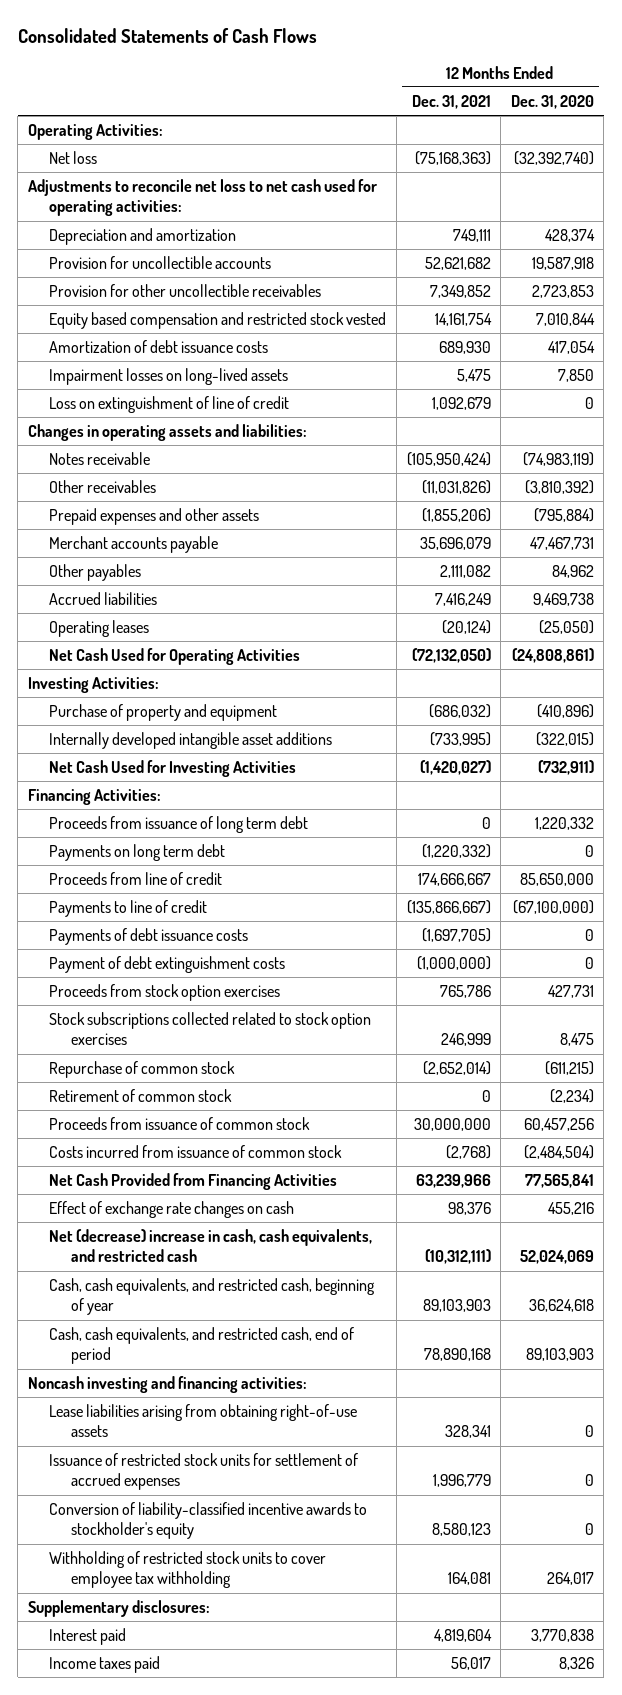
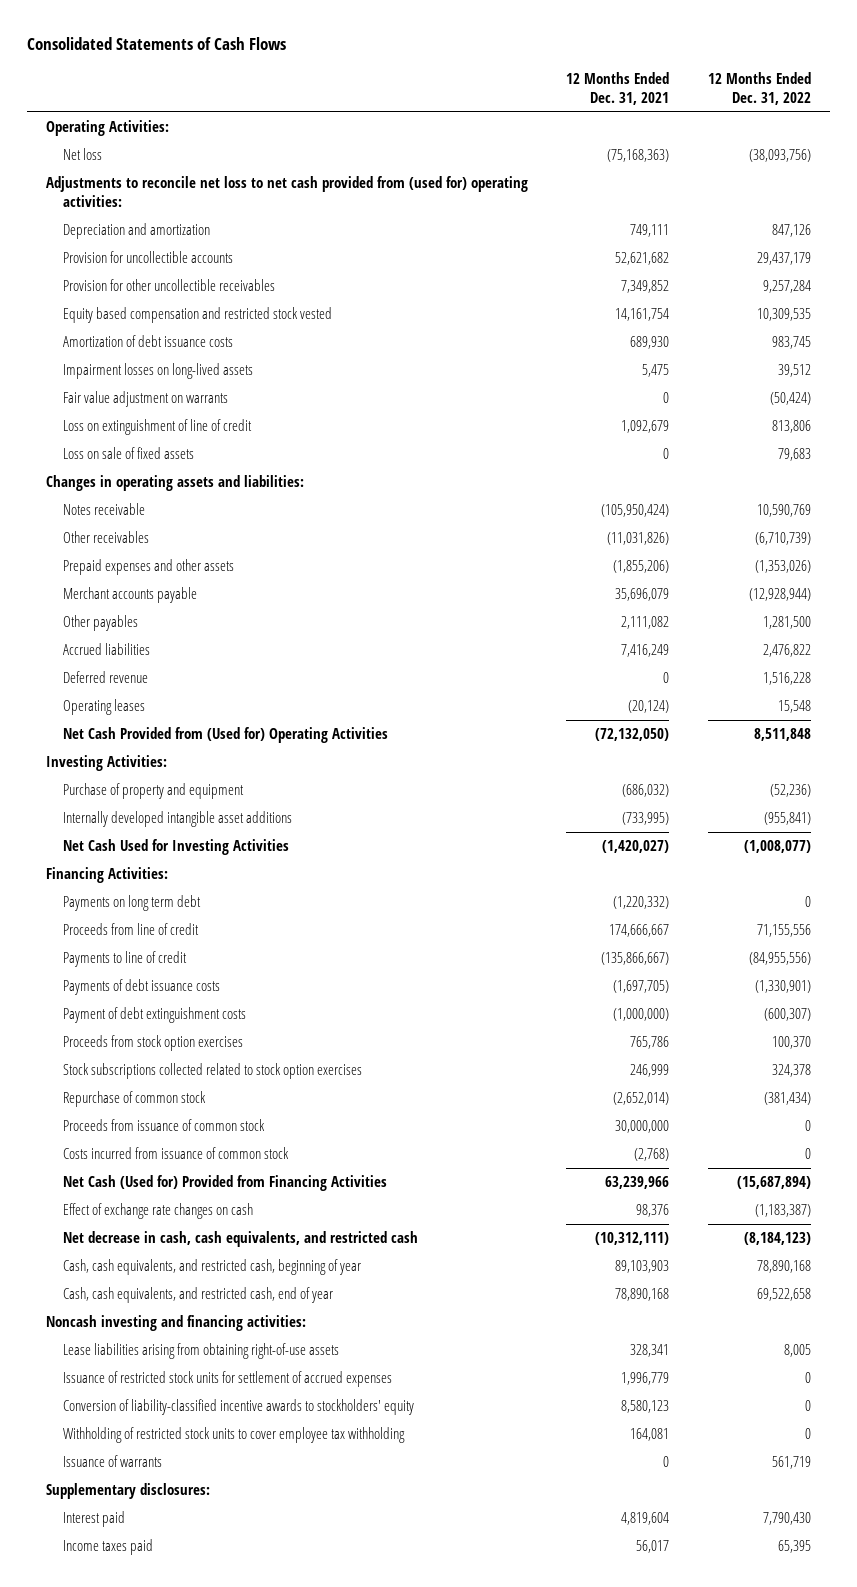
[510,94,594,109] Dec. 31, 2020 -> none
none -> [707,72,811,106] 12 Months Ended Dec. 31, 2022
[27,178,377,217] Adjustments to reconcile net loss to net cash used for operating activities: -> [45,176,528,208] Adjustments to reconcile net loss to net cash provided from (used for) operating activities:
none -> [62,391,228,408] Fair value adjustment on warrants
none -> [62,447,194,460] Loss on sale of fixed assets
none -> [62,671,148,684] Deferred revenue
[49,647,301,665] Net Cash Used for Operating Activities -> [62,727,388,744] Net Cash Provided from (Used for) Operating Activities
[49,815,309,833] Proceeds from issuance of long term debt -> none
[49,1088,233,1102] Retirement of common stock -> none
[49,1172,338,1190] Net Cash Provided from Financing Activities -> [62,1175,387,1192] Net Cash (Used for) Provided from Financing Activities
[49,1228,373,1263] Net (decrease) increase in cash, cash equivalents, and restricted cash -> [62,1231,418,1248] Net decrease in cash, cash equivalents, and restricted cash
[49,1326,355,1365] Cash, cash equivalents, and restricted cash, end of period -> [62,1287,333,1304] Cash, cash equivalents, and restricted cash, end of year
[49,1501,368,1540] Conversion of liability-classified incentive awards to stockholder's equity -> [62,1399,414,1416] Conversion of liability-classified incentive awards to stockholders' equity
none -> [62,1455,162,1468] Issuance of warrants

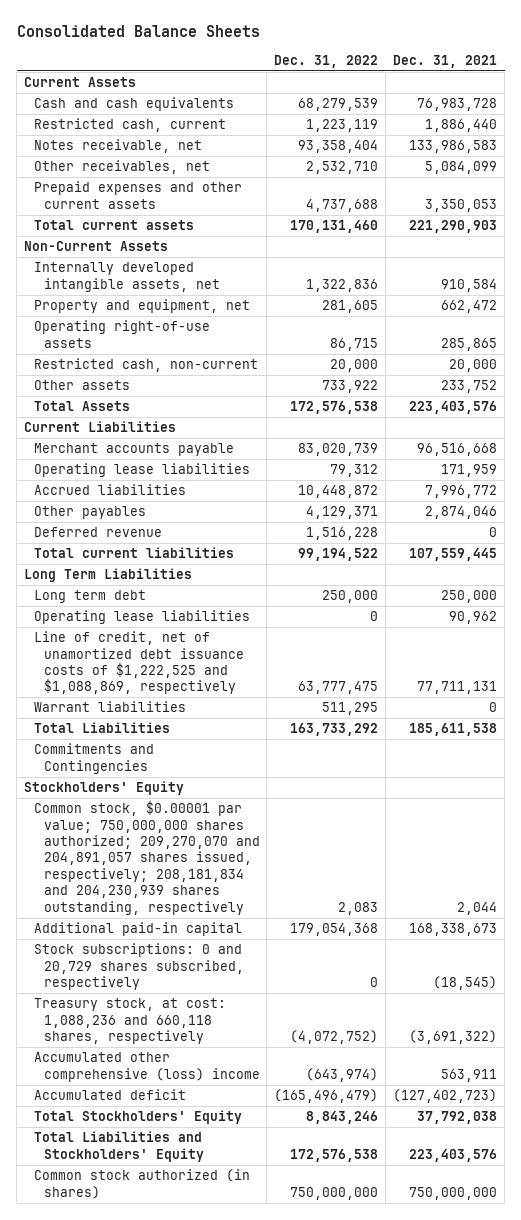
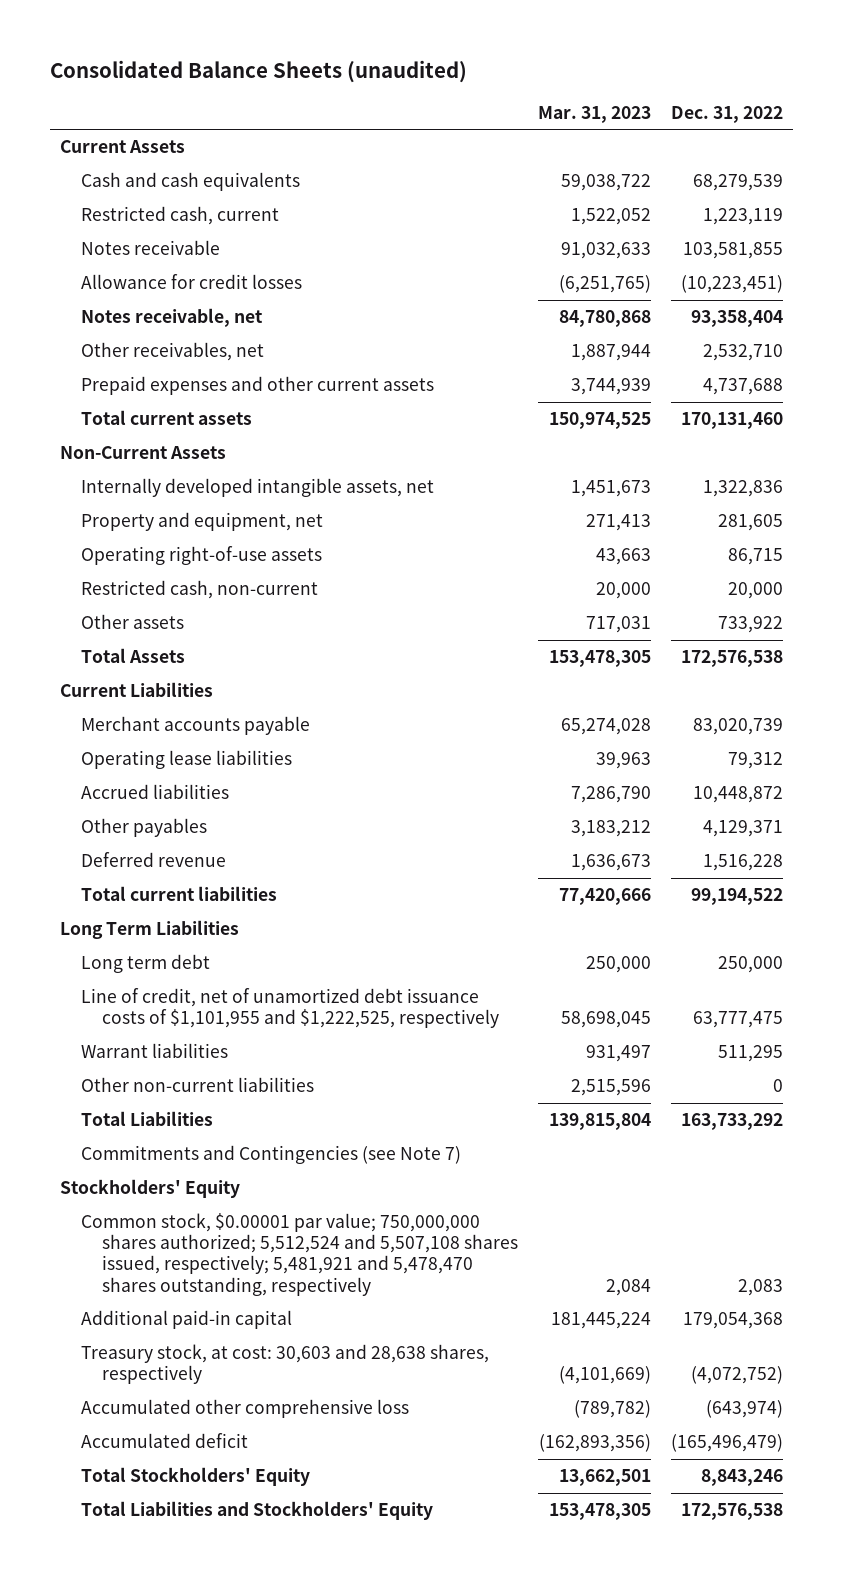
[16,24,260,37] Consolidated Balance Sheets -> [50,59,468,83] Consolidated Balance Sheets (unaudited)
[393,54,498,68] Dec. 31, 2021 -> none
none -> [537,105,651,123] Mar. 31, 2023
none -> [81,240,221,256] Notes receivable
none -> [81,274,303,290] Allowance for credit losses
[33,610,250,625] Operating lease liabilities -> none
[33,631,244,695] Line of credit, net of unamortized debt issuance costs of $1,222,525 and $1,088,869, respectively -> [81,988,500,1029] Line of credit, net of unamortized debt issuance costs of $1,101,955 and $1,222,525, respectively
none -> [81,1077,315,1093] Other non-current liabilities
[33,743,154,774] Commitments and Contingencies -> [81,1145,462,1165] Commitments and Contingencies (see Note 7)
[33,800,260,915] Common stock, $0.00001 par value; 750,000,000 shares authorized; 209,270,070 and 204,891,057 shares issued, respectively; 208,181,834 and 204,230,939 shares outstanding, respectively -> [81,1213,519,1296] Common stock, $0.00001 par value; 750,000,000 shares authorized; 5,512,524 and 5,507,108 shares issued, respectively; 5,481,921 and 5,478,470 shares outstanding, respectively
[33,943,244,991] Stock subscriptions: 0 and 20,729 shares subscribed, respectively -> none
[33,998,226,1045] Treasury stock, at cost: 1,088,236 and 660,118 shares, respectively -> [81,1344,490,1385] Treasury stock, at cost: 30,603 and 28,638 shares, respectively
[33,1052,260,1082] Accumulated other comprehensive (loss) income -> [81,1399,410,1419] Accumulated other comprehensive loss
[33,1169,250,1199] Common stock authorized (in shares) -> none

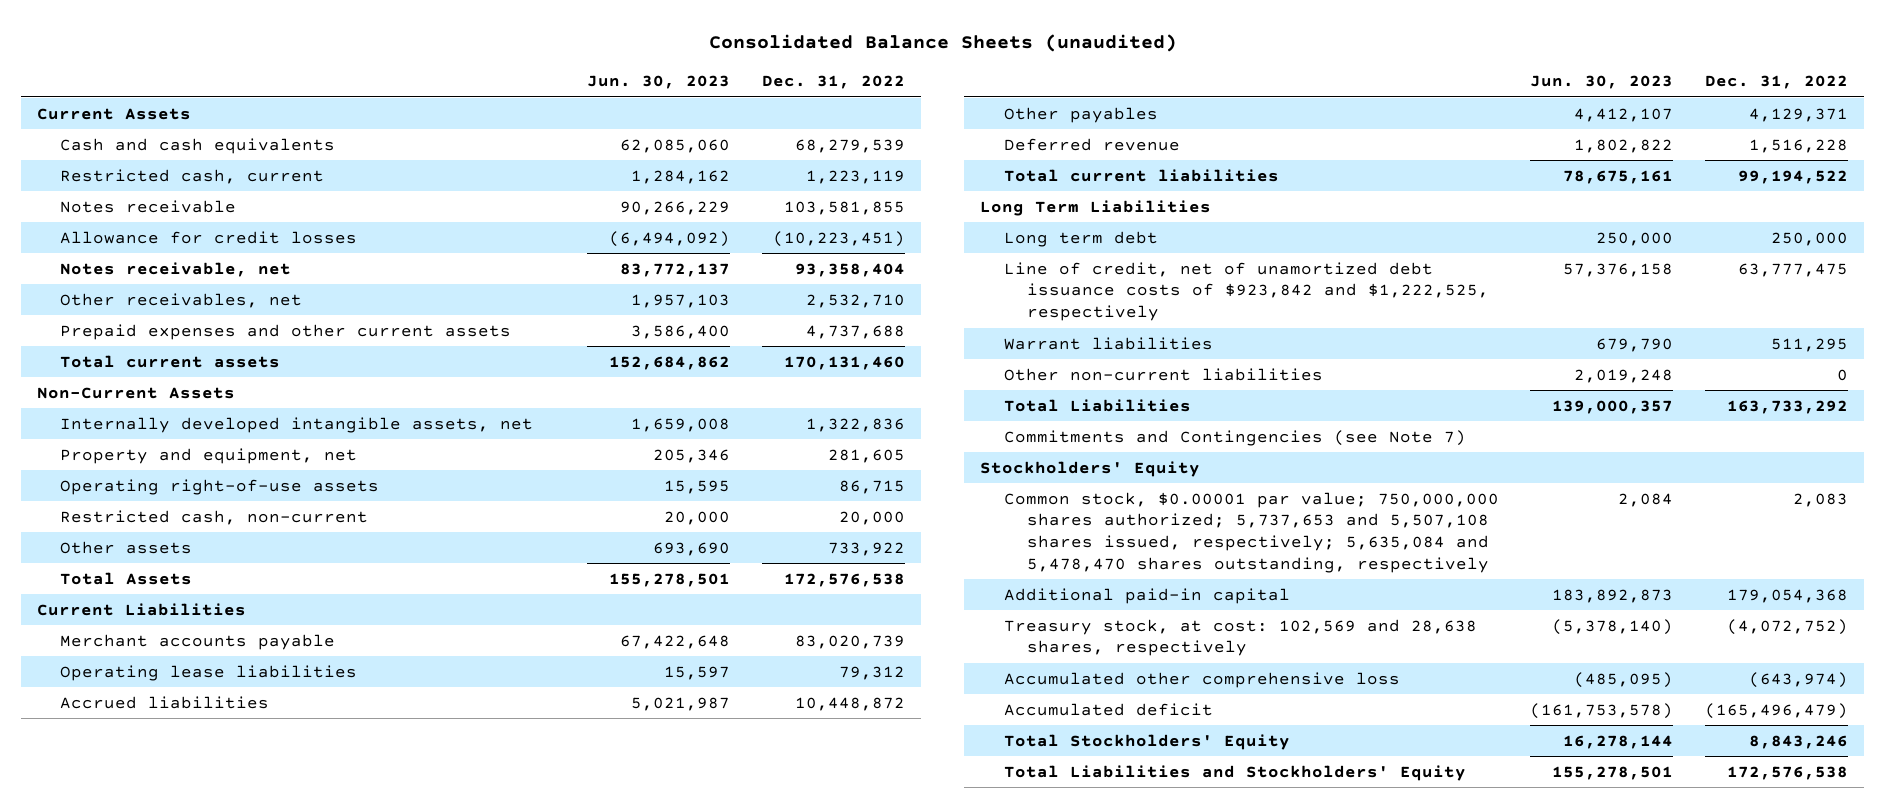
[537,105,651,123] Mar. 31, 2023 -> none
none -> [587,74,731,89] Jun. 30, 2023
[81,988,500,1029] Line of credit, net of unamortized debt issuance costs of $1,101,955 and $1,222,525, respectively -> [1003,261,1490,322] Line of credit, net of unamortized debt issuance costs of $923,842 and $1,222,525, respectively
[81,1213,519,1296] Common stock, $0.00001 par value; 750,000,000 shares authorized; 5,512,524 and 5,507,108 shares issued, respectively; 5,481,921 and 5,478,470 shares outstanding, respectively -> [1003,491,1499,573] Common stock, $0.00001 par value; 750,000,000 shares authorized; 5,737,653 and 5,507,108 shares issued, respectively; 5,635,084 and 5,478,470 shares outstanding, respectively
[81,1344,490,1385] Treasury stock, at cost: 30,603 and 28,638 shares, respectively -> [1003,618,1477,657] Treasury stock, at cost: 102,569 and 28,638 shares, respectively

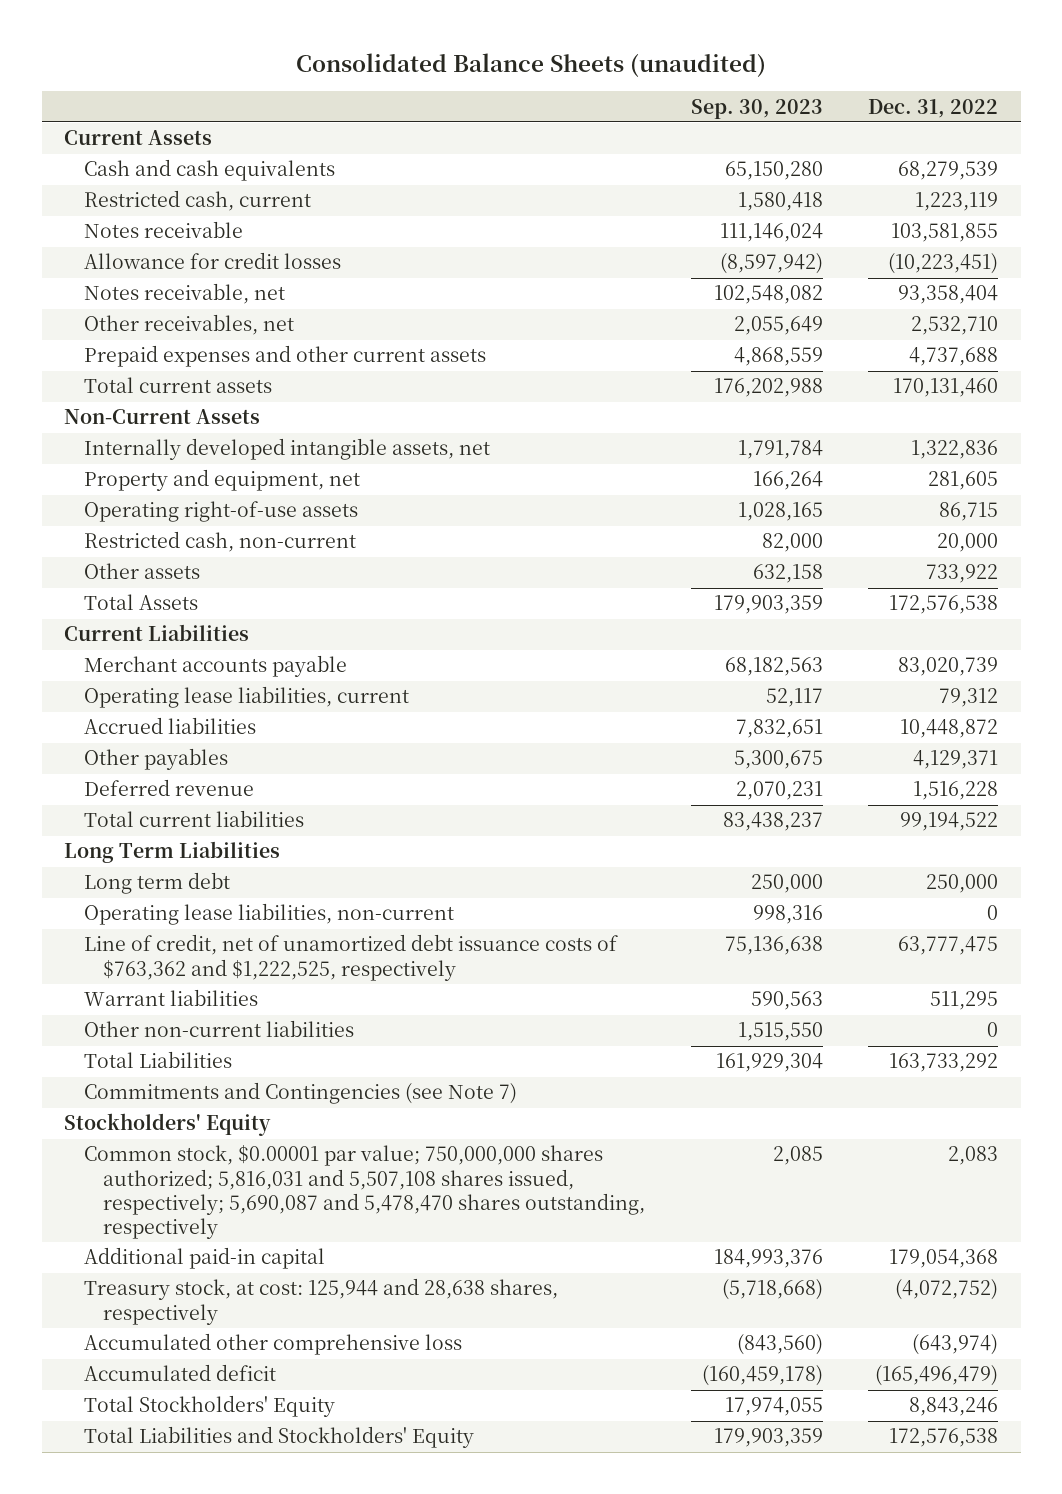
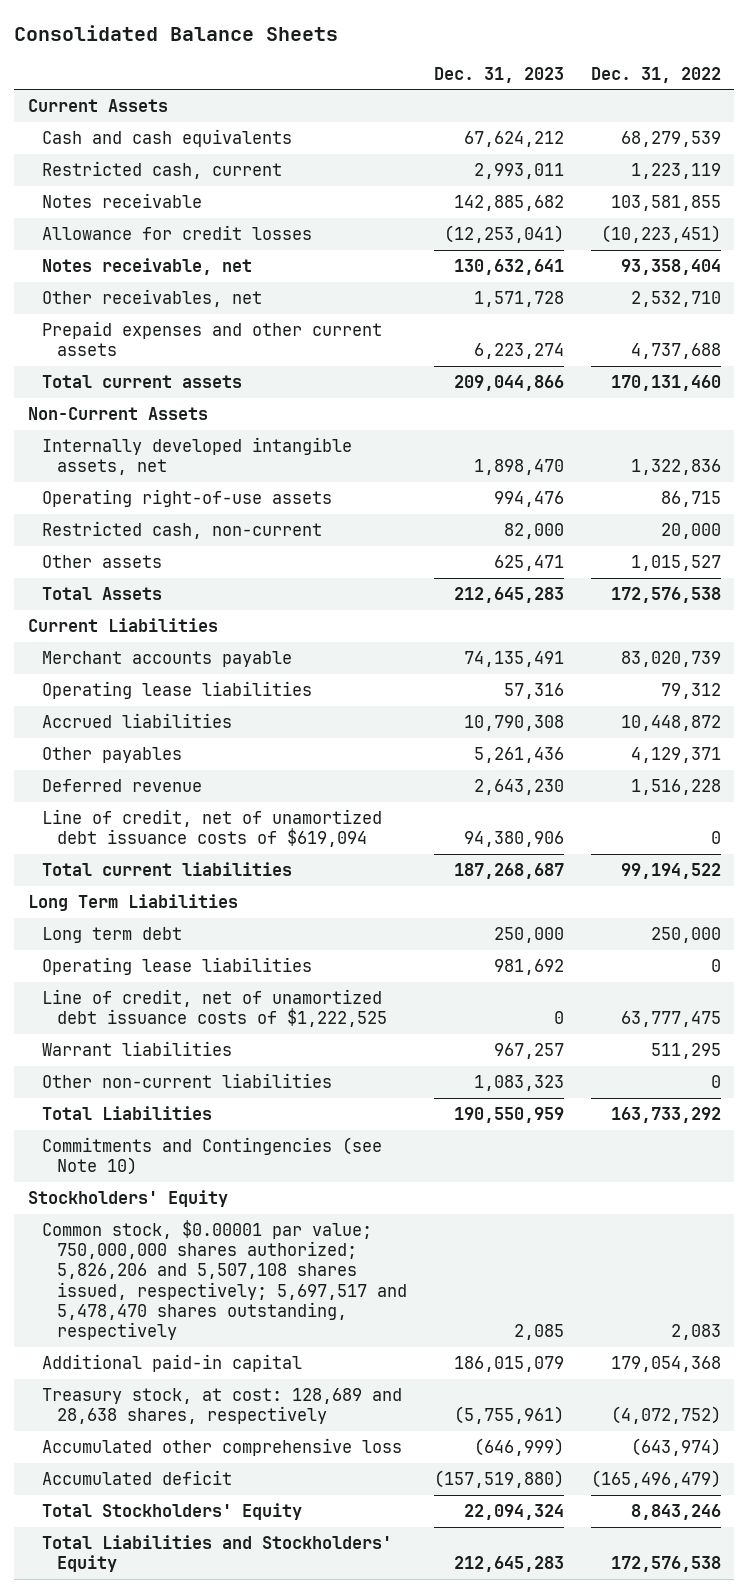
[296,52,767,77] Consolidated Balance Sheets (unaudited) -> [14,24,339,41] Consolidated Balance Sheets
[690,98,823,119] Sep. 30, 2023 -> none
none -> [433,66,564,83] Dec. 31, 2023
[83,469,360,492] Property and equipment, net -> none
[925,564,998,584] 733,922 -> [630,555,721,572] 1,015,527
[83,686,409,709] Operating lease liabilities, current -> [42,681,313,700] Operating lease liabilities
none -> [42,809,383,848] Line of credit, net of unamortized debt issuance costs of $619,094
[83,903,454,926] Operating lease liabilities, non-current -> [42,957,313,976] Operating lease liabilities
[83,934,618,981] Line of credit, net of unamortized debt issuance costs of $763,362 and $1,222,525, respectively -> [42,989,387,1028] Line of credit, net of unamortized debt issuance costs of $1,222,525
[83,1082,517,1105] Commitments and Contingencies (see Note 7) -> [42,1137,383,1176] Commitments and Contingencies (see Note 10)
[83,1145,646,1239] Common stock, $0.00001 par value; 750,000,000 shares authorized; 5,816,031 and 5,507,108 shares issued, respectively; 5,690,087 and 5,478,470 shares outstanding, respectively -> [42,1220,407,1341] Common stock, $0.00001 par value; 750,000,000 shares authorized; 5,826,206 and 5,507,108 shares issued, respectively; 5,697,517 and 5,478,470 shares outstanding, respectively
[83,1278,558,1325] Treasury stock, at cost: 125,944 and 28,638 shares, respectively -> [42,1388,403,1425] Treasury stock, at cost: 128,689 and 28,638 shares, respectively

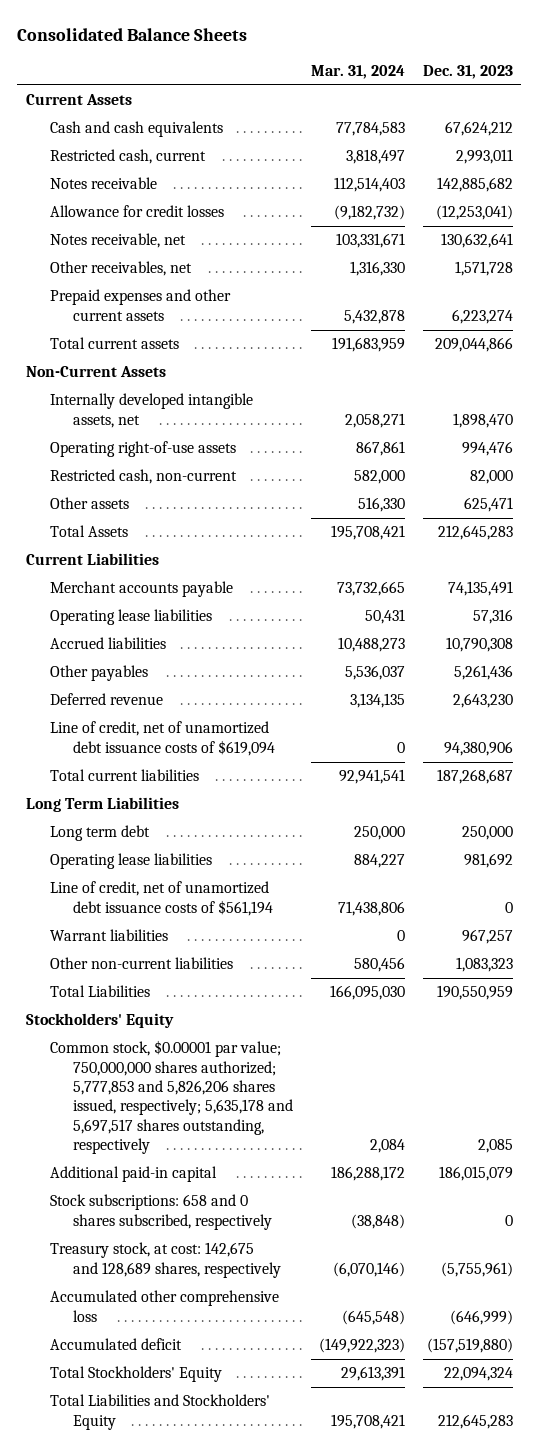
[590,66,721,83] Dec. 31, 2022 -> none
none -> [310,64,405,79] Mar. 31, 2024
[42,989,387,1028] Line of credit, net of unamortized debt issuance costs of $1,222,525 -> [49,881,274,916] Line of credit, net of unamortized debt issuance costs of $561,194
[42,1137,383,1176] Commitments and Contingencies (see Note 10) -> none
[42,1220,407,1341] Common stock, $0.00001 par value; 750,000,000 shares authorized; 5,826,206 and 5,507,108 shares issued, respectively; 5,697,517 and 5,478,470 shares outstanding, respectively -> [49,1040,294,1155] Common stock, $0.00001 par value; 750,000,000 shares authorized; 5,777,853 and 5,826,206 shares issued, respectively; 5,635,178 and 5,697,517 shares outstanding, respectively
none -> [49,1194,273,1230] Stock subscriptions: 658 and 0 shares subscribed, respectively
[42,1388,403,1425] Treasury stock, at cost: 128,689 and 28,638 shares, respectively -> [49,1242,282,1278] Treasury stock, at cost: 142,675 and 128,689 shares, respectively

